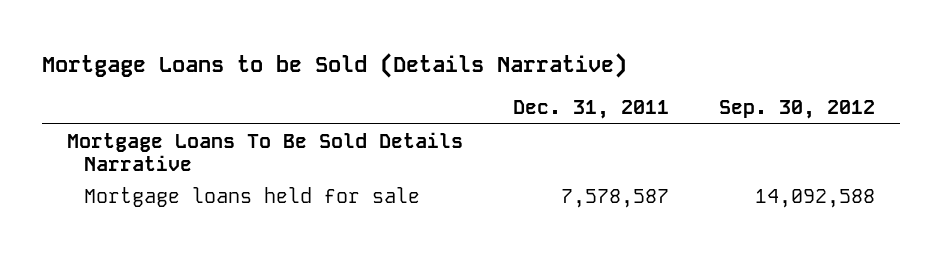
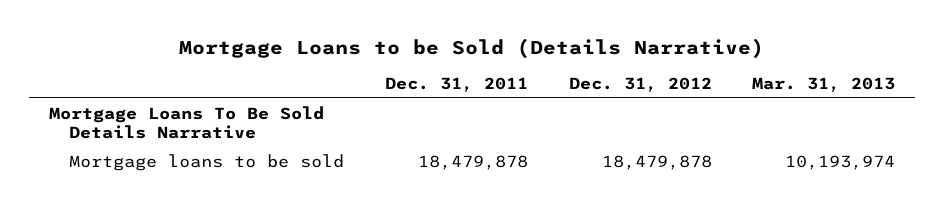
[719,100,876,120] Sep. 30, 2012 -> none
none -> [568,77,712,93] Dec. 31, 2012
none -> [752,77,896,93] Mar. 31, 2013
[84,186,421,207] Mortgage loans held for sale -> [69,153,345,171] Mortgage loans to be sold
[561,188,670,208] 7,578,587 -> [417,154,528,170] 18,479,878

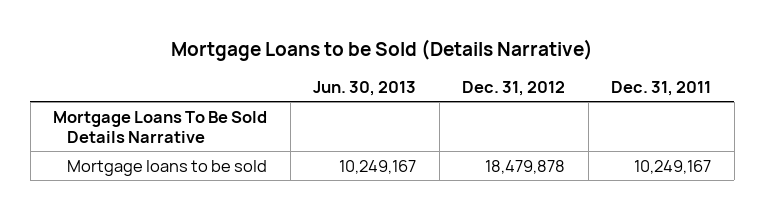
[752,77,896,93] Mar. 31, 2013 -> none
none -> [313,80,417,96] Jun. 30, 2013
[417,154,528,170] 18,479,878 -> [634,159,712,174] 10,249,167

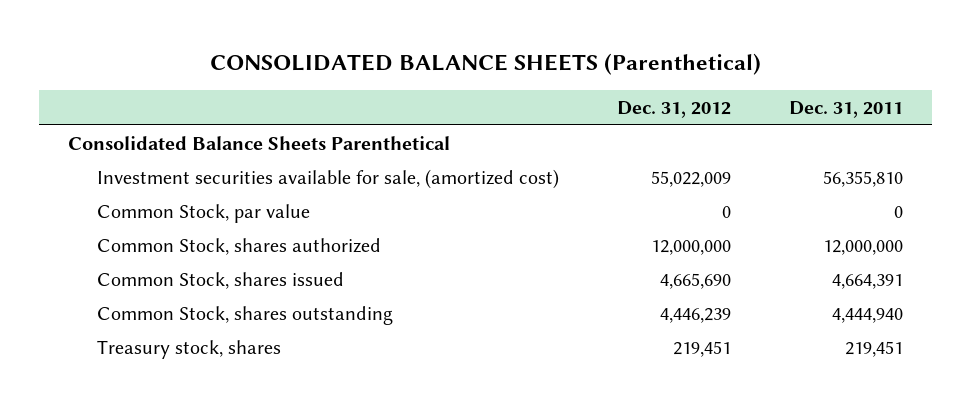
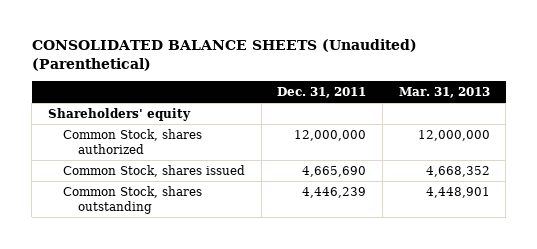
[209,53,761,76] CONSOLIDATED BALANCE SHEETS (Parenthetical) -> [31,39,417,71] CONSOLIDATED BALANCE SHEETS (Unaudited) (Parenthetical)
[616,101,731,119] Dec. 31, 2012 -> none
none -> [398,86,490,98] Mar. 31, 2013
[68,135,451,150] Consolidated Balance Sheets Parenthetical -> none
[96,168,559,189] Investment securities available for sale, (amortized cost) -> none
[96,203,310,223] Common Stock, par value -> none
none -> [47,107,191,121] Shareholders' equity
[96,339,281,359] Treasury stock, shares -> none
[832,273,904,289] 4,664,391 -> [302,165,367,177] 4,665,690
[832,307,904,323] 4,444,940 -> [302,186,367,198] 4,446,239

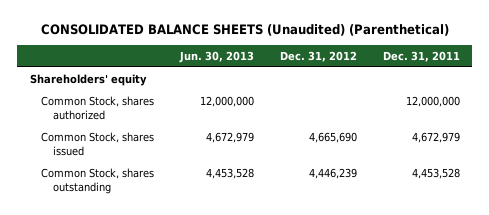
[398,86,490,98] Mar. 31, 2013 -> none
none -> [178,50,254,63] Jun. 30, 2013
none -> [279,50,357,62] Dec. 31, 2012
[302,165,367,177] 4,665,690 -> [411,131,460,143] 4,672,979
[302,186,367,198] 4,446,239 -> [411,167,460,179] 4,453,528

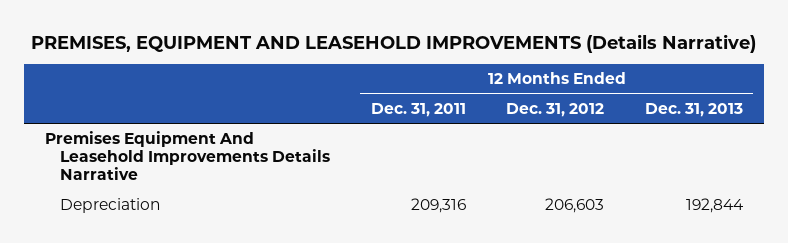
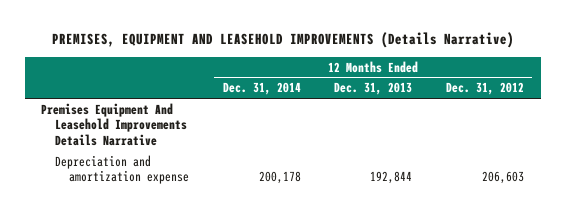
[370,102,466,117] Dec. 31, 2011 -> none
none -> [222,82,301,96] Dec. 31, 2014
[59,198,161,214] Depreciation -> [55,154,190,185] Depreciation and amortization expense

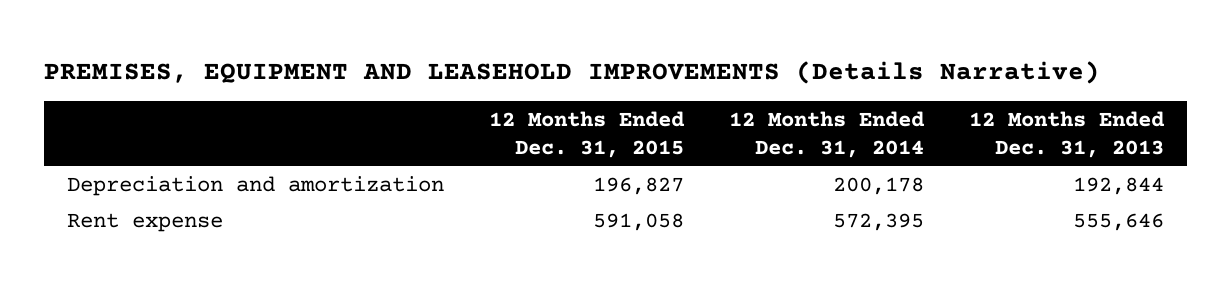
[445,82,524,96] Dec. 31, 2012 -> none
none -> [488,110,685,158] 12 Months Ended Dec. 31, 2015
[41,102,188,147] Premises Equipment And Leasehold Improvements Details Narrative -> none
[55,154,190,185] Depreciation and amortization expense -> [66,175,444,196] Depreciation and amortization
none -> [66,212,223,232] Rent expense

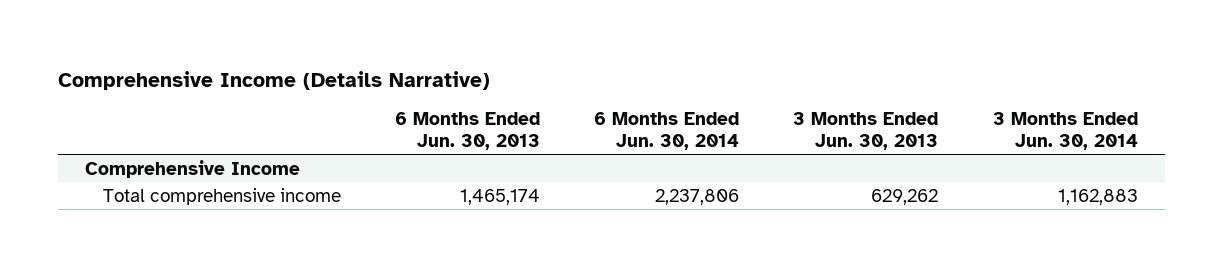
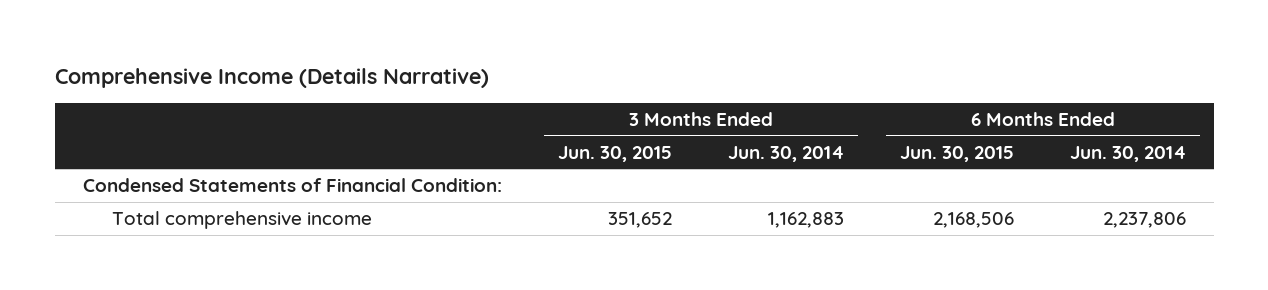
[394,111,540,150] 6 Months Ended Jun. 30, 2013 -> none
[793,111,939,150] 3 Months Ended Jun. 30, 2013 -> none
none -> [557,145,672,162] Jun. 30, 2015
none -> [899,145,1014,162] Jun. 30, 2015
[85,159,301,178] Comprehensive Income -> [82,178,502,193] Condensed Statements of Financial Condition:

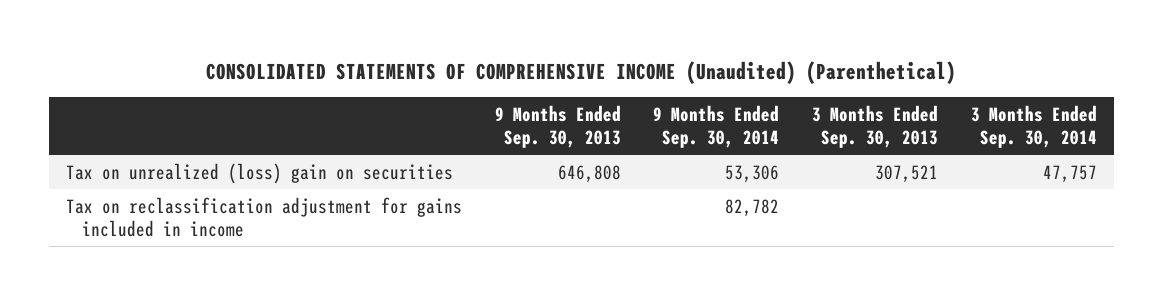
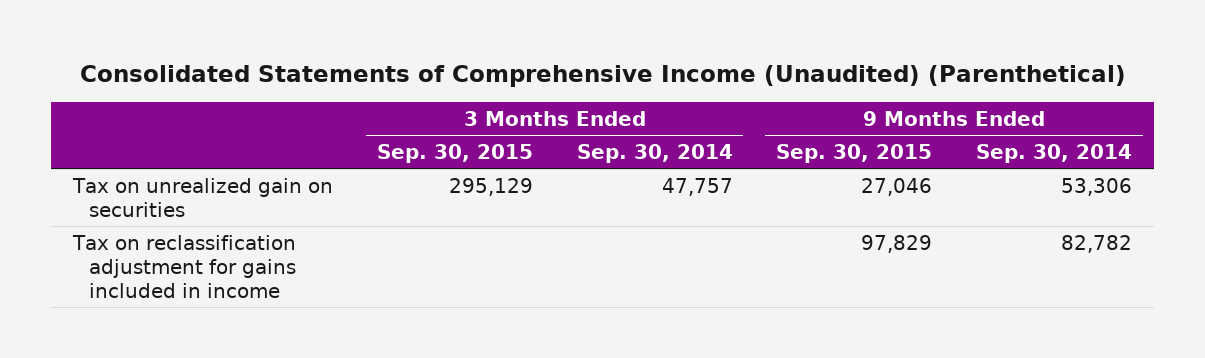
[206,60,957,84] CONSOLIDATED STATEMENTS OF COMPREHENSIVE INCOME (Unaudited) (Parenthetical) -> [79,65,1126,88] Consolidated Statements of Comprehensive Income (Unaudited) (Parenthetical)
[494,104,621,148] 9 Months Ended Sep. 30, 2013 -> none
[812,104,939,148] 3 Months Ended Sep. 30, 2013 -> none
none -> [376,143,533,163] Sep. 30, 2015
none -> [776,143,933,163] Sep. 30, 2015
[65,162,453,184] Tax on unrealized (loss) gain on securities -> [72,177,334,218] Tax on unrealized gain on securities

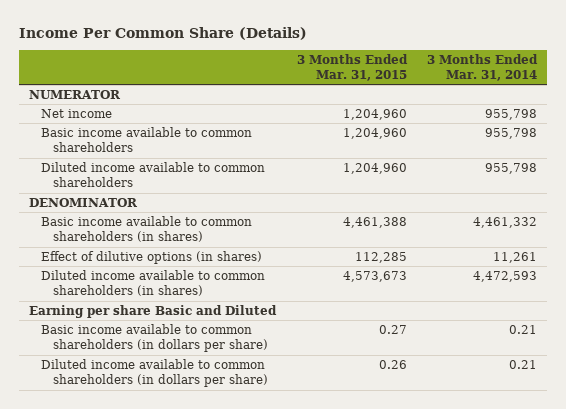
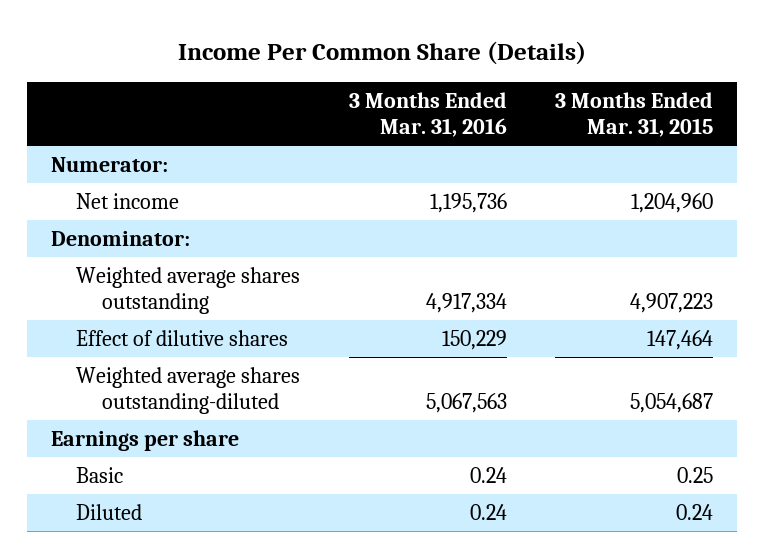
[427,53,539,82] 3 Months Ended Mar. 31, 2014 -> none
none -> [348,91,507,137] 3 Months Ended Mar. 31, 2016
[29,90,122,100] NUMERATOR -> [51,156,169,172] Numerator:
[40,127,252,153] Basic income available to common shareholders -> none
[40,162,265,188] Diluted income available to common shareholders -> none
[40,216,252,243] Basic income available to common shareholders (in shares) -> none
[40,270,265,297] Diluted income available to common shareholders (in shares) -> none
[40,324,268,353] Basic income available to common shareholders (in dollars per share) -> none
[40,359,268,388] Diluted income available to common shareholders (in dollars per share) -> none
[29,198,139,208] DENOMINATOR -> [51,230,191,246] Denominator:
none -> [76,266,301,315] Weighted average shares outstanding
[40,251,262,265] Effect of dilutive options (in shares) -> [76,329,289,346] Effect of dilutive shares
[354,252,407,264] 112,285 -> [646,329,713,350] 147,464
none -> [76,366,301,415] Weighted average shares outstanding-diluted
[29,305,278,319] Earning per share Basic and Diluted -> [51,429,240,451] Earnings per share
none -> [76,466,124,483] Basic
none -> [76,503,143,520] Diluted

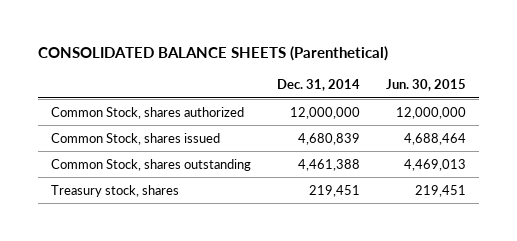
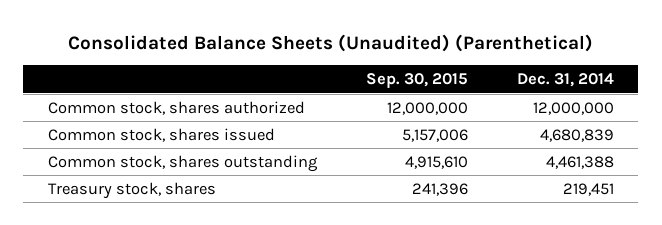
[38,46,389,62] CONSOLIDATED BALANCE SHEETS (Parenthetical) -> [67,33,593,52] Consolidated Balance Sheets (Unaudited) (Parenthetical)
[385,79,466,92] Jun. 30, 2015 -> none
none -> [365,73,468,89] Sep. 30, 2015
[51,106,245,119] Common Stock, shares authorized -> [47,100,305,115] Common stock, shares authorized
[51,132,221,145] Common Stock, shares issued -> [47,127,275,142] Common stock, shares issued
[51,158,252,171] Common Stock, shares outstanding -> [47,154,318,172] Common stock, shares outstanding

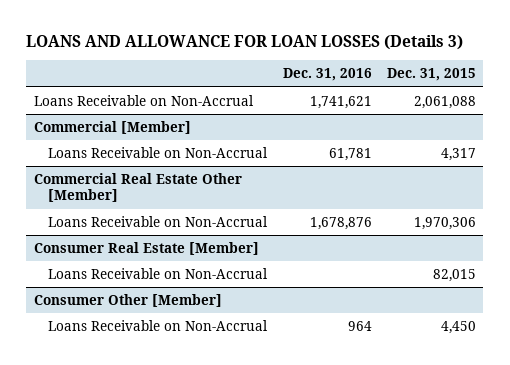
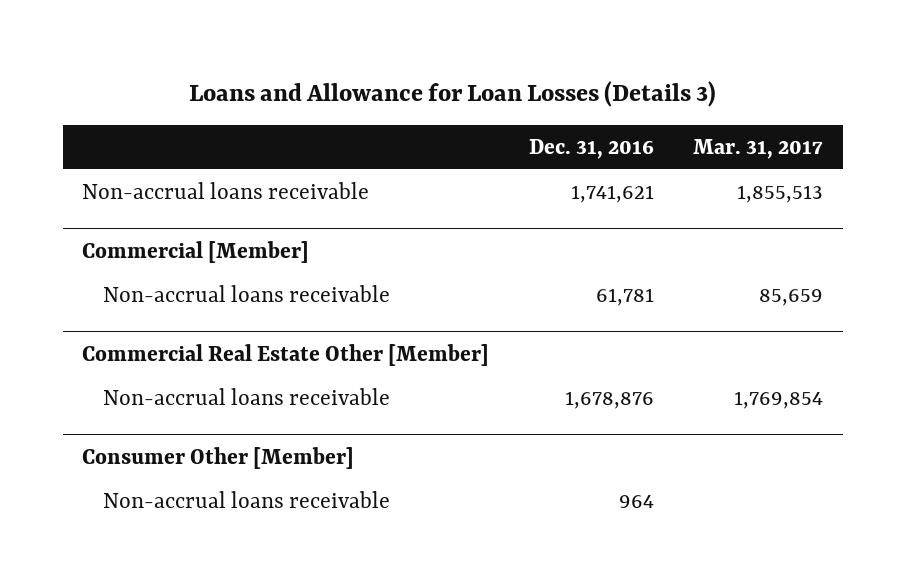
[26,34,464,50] LOANS AND ALLOWANCE FOR LOAN LOSSES (Details 3) -> [188,80,716,107] Loans and Allowance for Loan Losses (Details 3)
[386,68,476,82] Dec. 31, 2015 -> none
none -> [692,138,823,159] Mar. 31, 2017
[33,94,254,106] Loans Receivable on Non-Accrual -> [82,181,370,199] Non-accrual loans receivable
[48,146,269,158] Loans Receivable on Non-Accrual -> [102,284,390,302] Non-accrual loans receivable
[33,241,259,255] Consumer Real Estate [Member] -> none
[48,267,269,279] Loans Receivable on Non-Accrual -> none
[48,215,269,227] Loans Receivable on Non-Accrual -> [102,387,390,405] Non-accrual loans receivable
[48,319,269,331] Loans Receivable on Non-Accrual -> [102,490,390,508] Non-accrual loans receivable

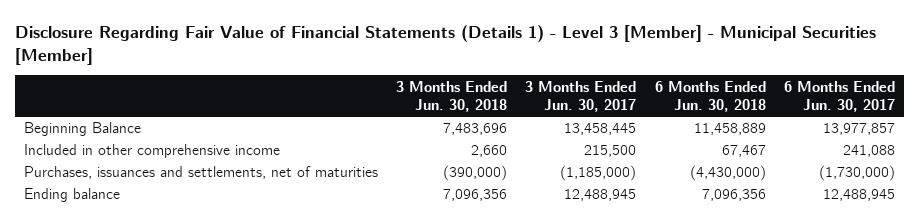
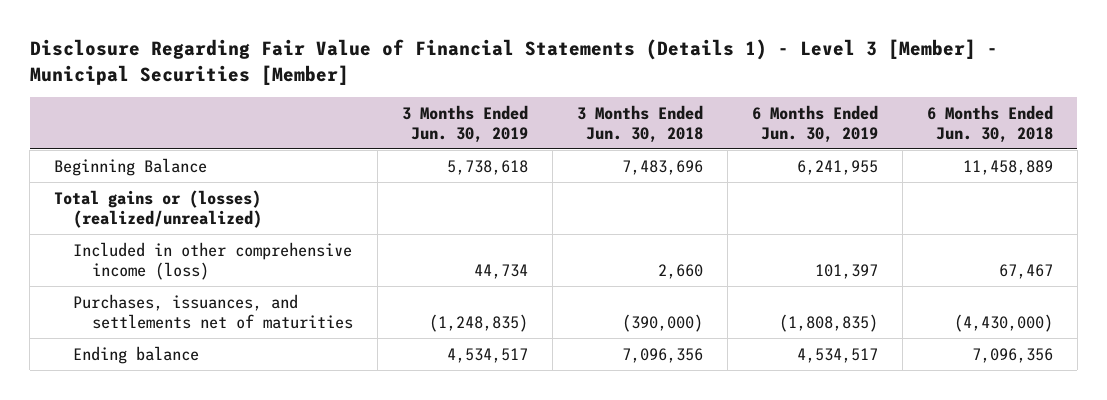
[525,80,637,113] 3 Months Ended Jun. 30, 2017 -> none
[783,80,895,113] 6 Months Ended Jun. 30, 2017 -> none
none -> [401,104,528,143] 3 Months Ended Jun. 30, 2019
none -> [751,104,878,143] 6 Months Ended Jun. 30, 2019
none -> [54,189,262,228] Total gains or (losses) (realized/unrealized)
[24,144,281,159] Included in other comprehensive income -> [72,241,352,280] Included in other comprehensive income (loss)
[24,166,379,180] Purchases, issuances and settlements, net of maturities -> [72,293,353,329] Purchases, issuances, and settlements net of maturities

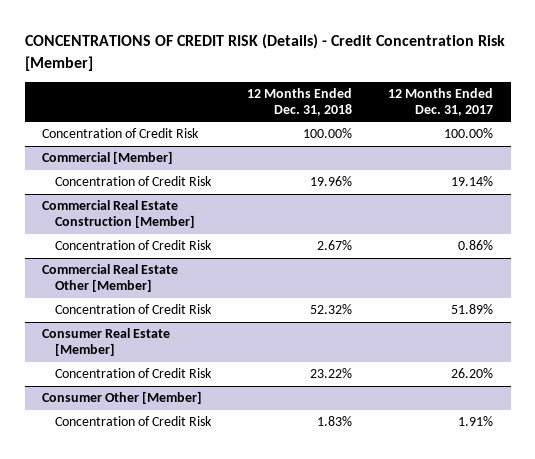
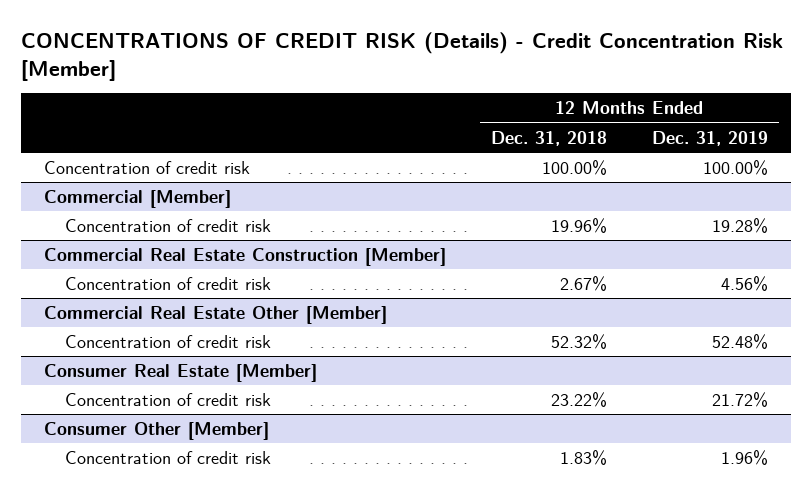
[387,87,493,117] 12 Months Ended Dec. 31, 2017 -> none
none -> [652,130,769,146] Dec. 31, 2019
[42,128,200,139] Concentration of Credit Risk -> [43,160,250,174] Concentration of credit risk
[55,176,213,187] Concentration of Credit Risk -> [64,218,271,232] Concentration of credit risk
[55,240,213,251] Concentration of Credit Risk -> [64,276,271,290] Concentration of credit risk
[55,304,213,315] Concentration of Credit Risk -> [64,334,271,348] Concentration of credit risk
[55,368,213,379] Concentration of Credit Risk -> [64,392,271,406] Concentration of credit risk
[55,416,213,427] Concentration of Credit Risk -> [64,450,271,464] Concentration of credit risk

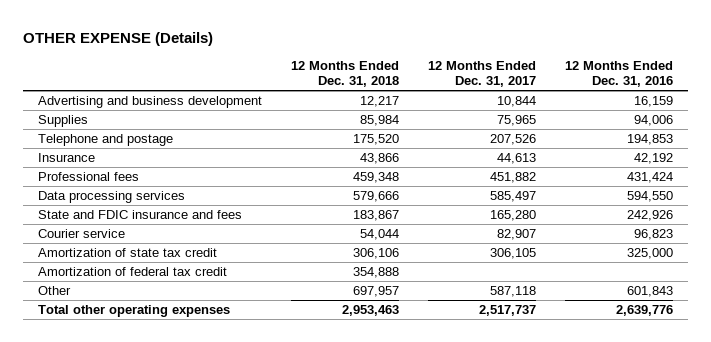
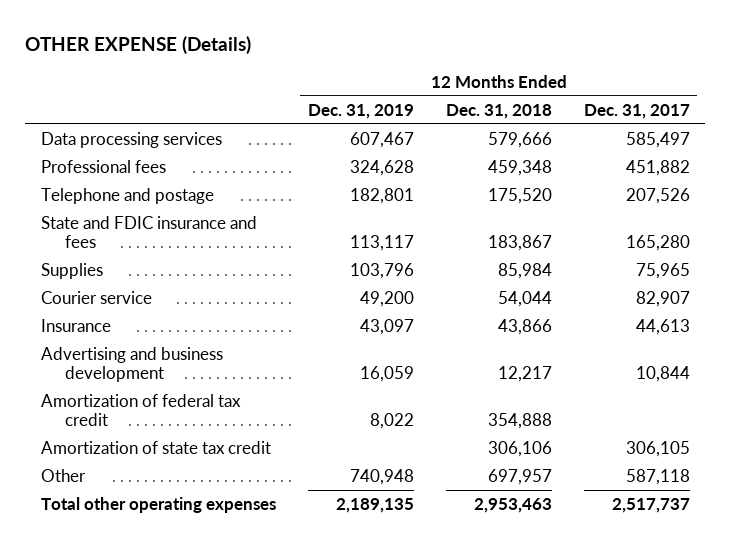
[565,61,674,88] 12 Months Ended Dec. 31, 2016 -> none
none -> [308,103,415,119] Dec. 31, 2019
[37,172,139,182] Professional fees -> [41,159,167,173] Professional fees
[37,134,173,147] Telephone and postage -> [41,187,215,204] Telephone and postage
[37,115,88,128] Supplies -> [41,262,104,279] Supplies
[37,153,95,163] Insurance -> [41,318,112,332] Insurance
[37,96,262,109] Advertising and business development -> [41,346,224,383] Advertising and business development
[37,248,217,258] Amortization of state tax credit -> [41,440,272,454] Amortization of state tax credit

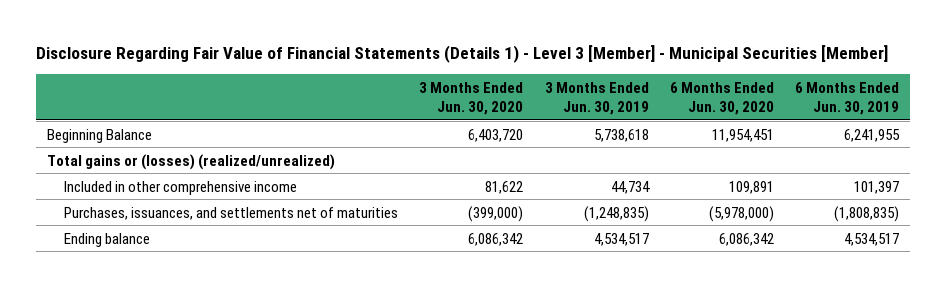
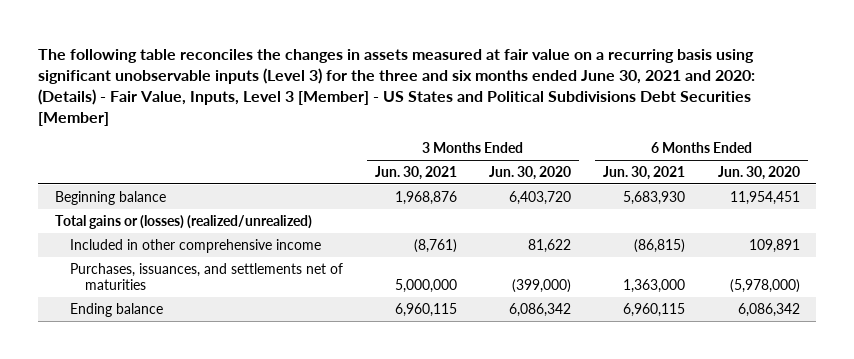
[35,45,888,64] Disclosure Regarding Fair Value of Financial Statements (Details 1) - Level 3 [Member] - Municipal Securities [Member] -> [38,48,756,126] The following table reconciles the changes in assets measured at fair value on a recurring basis using significant unobservable inputs (Level 3) for the three and six months ended June 30, 2021 and 2020: (Details) - Fair Value, Inputs, Level 3 [Member] - US States and Political Subdivisions Debt Securities [Member]
[544,81,649,115] 3 Months Ended Jun. 30, 2019 -> none
[795,81,900,115] 6 Months Ended Jun. 30, 2019 -> none
none -> [375,165,458,180] Jun. 30, 2021
none -> [603,165,686,180] Jun. 30, 2021
[46,128,152,143] Beginning Balance -> [54,190,166,205] Beginning balance

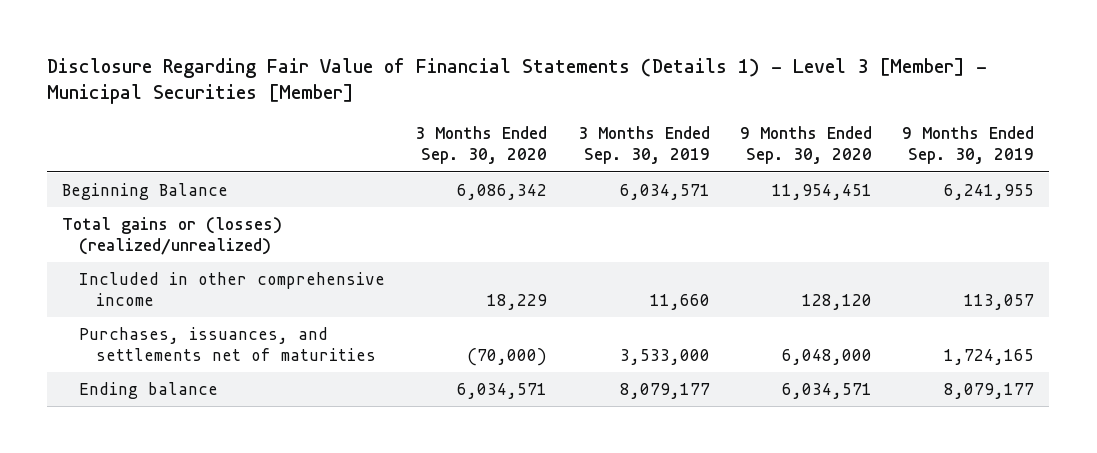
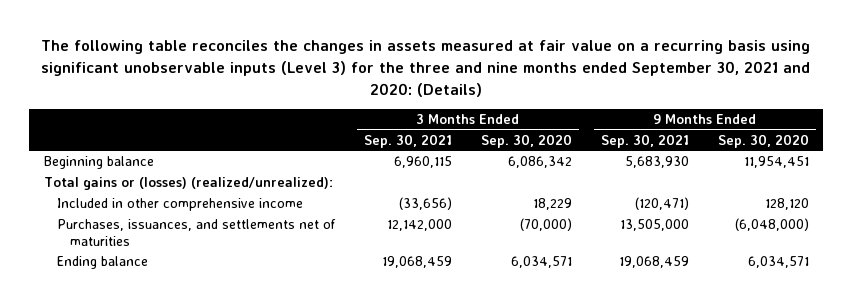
[47,58,988,105] Disclosure Regarding Fair Value of Financial Statements (Details 1) - Level 3 [Member] - Municipal Securities [Member] -> [41,40,811,97] The following table reconciles the changes in assets measured at fair value on a recurring basis using significant unobservable inputs (Level 3) for the three and nine months ended September 30, 2021 and 2020: (Details)
[577,126,710,165] 3 Months Ended Sep. 30, 2019 -> none
[902,126,1035,165] 9 Months Ended Sep. 30, 2019 -> none
none -> [363,133,452,148] Sep. 30, 2021
none -> [600,133,689,148] Sep. 30, 2021
[62,182,229,200] Beginning Balance -> [43,156,154,170] Beginning balance
[62,216,283,256] Total gains or (losses) (realized/unrealized) -> [43,177,333,191] Total gains or (losses) (realized/unrealized):
[781,349,872,366] 6,048,000 -> [734,218,809,232] (6,048,000)

